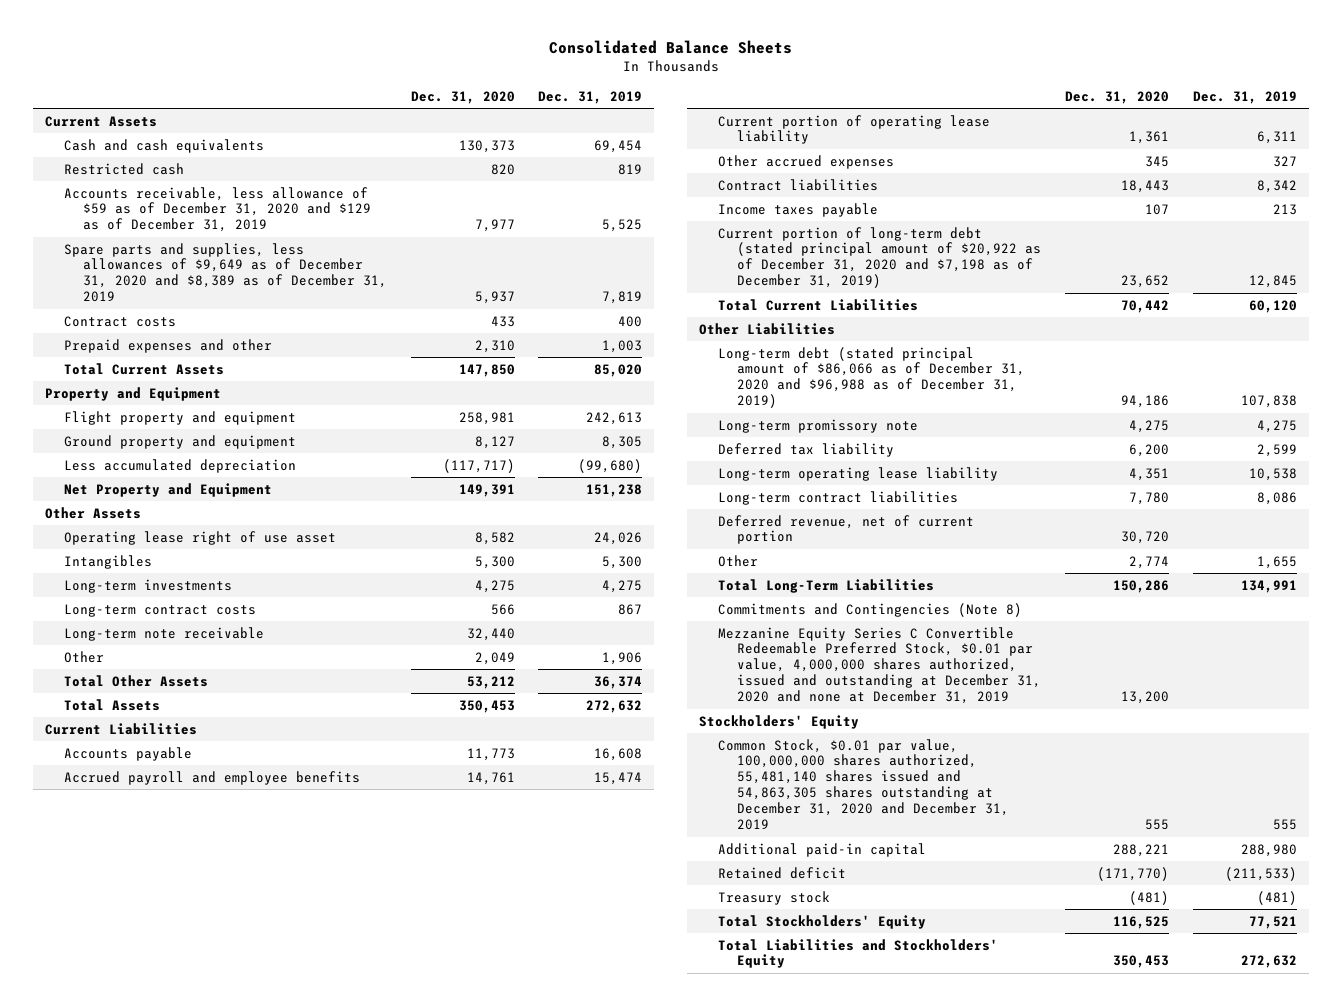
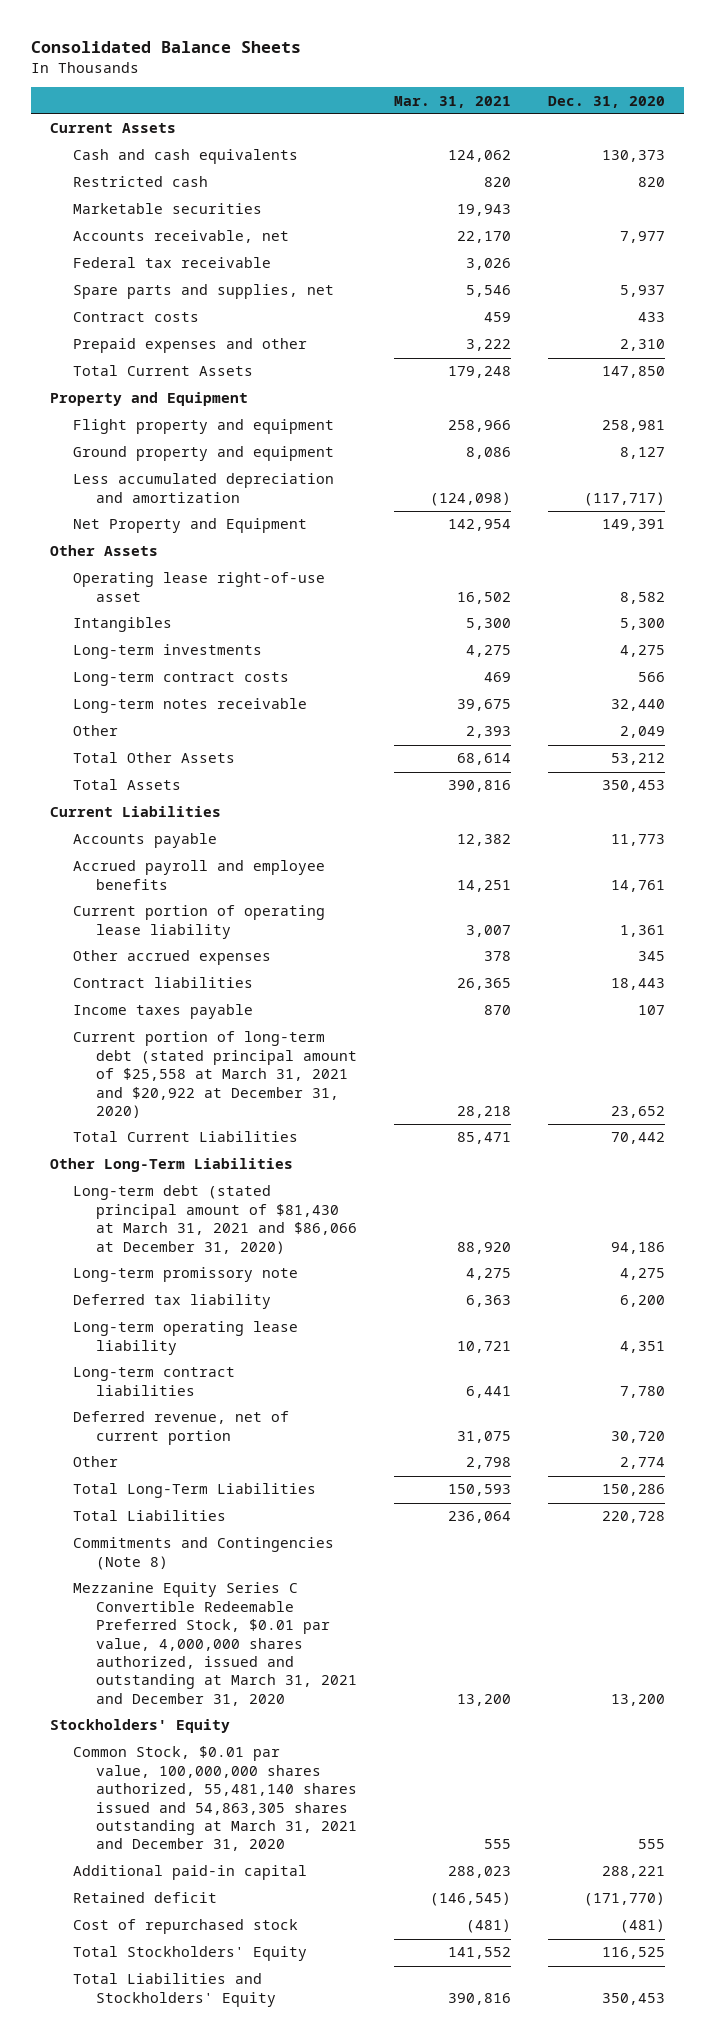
[538,91,643,105] Dec. 31, 2019 -> none
none -> [393,95,511,108] Mar. 31, 2021
none -> [72,203,262,215] Marketable securities
[63,186,371,233] Accounts receivable, less allowance of $59 as of December 31, 2020 and $129 as of December 31, 2019 -> [72,230,289,244] Accounts receivable, net
none -> [72,257,271,269] Federal tax receivable
[63,242,387,303] Spare parts and supplies, less allowances of $9,649 as of December 31, 2020 and $8,389 as of December 31, 2019 -> [72,284,334,300] Spare parts and supplies, net
[63,458,296,473] Less accumulated depreciation -> [72,473,334,503] Less accumulated depreciation and amortization
[63,530,336,545] Operating lease right of use asset -> [72,572,325,602] Operating lease right-of-use asset
[63,626,264,641] Long-term note receivable -> [72,698,307,714] Long-term notes receivable
[718,226,1042,289] Current portion of long-term debt (stated principal amount of $20,922 as of December 31, 2020 and $7,198 as of December 31, 2019) -> [72,1031,357,1119] Current portion of long-term debt (stated principal amount of $25,558 at March 31, 2021 and $20,922 at December 31, 2020)
[699,322,836,335] Other Liabilities -> [49,1158,293,1173] Other Long-Term Liabilities
[718,346,1026,409] Long-term debt (stated principal amount of $86,066 as of December 31, 2020 and $96,988 as of December 31, 2019) -> [72,1185,357,1254] Long-term debt (stated principal amount of $81,430 at March 31, 2021 and $86,066 at December 31, 2020)
none -> [72,1510,226,1522] Total Liabilities
[718,626,1042,705] Mezzanine Equity Series C Convertible Redeemable Preferred Stock, $0.01 par value, 4,000,000 shares authorized, issued and outstanding at December 31, 2020 and none at December 31, 2019 -> [72,1582,357,1706] Mezzanine Equity Series C Convertible Redeemable Preferred Stock, $0.01 par value, 4,000,000 shares authorized, issued and outstanding at March 31, 2021 and December 31, 2020
[718,738,1010,831] Common Stock, $0.01 par value, 100,000,000 shares authorized, 55,481,140 shares issued and 54,863,305 shares outstanding at December 31, 2020 and December 31, 2019 -> [72,1746,357,1852] Common Stock, $0.01 par value, 100,000,000 shares authorized, 55,481,140 shares issued and 54,863,305 shares outstanding at March 31, 2021 and December 31, 2020
[718,890,831,905] Treasury stock -> [72,1919,298,1935] Cost of repurchased stock

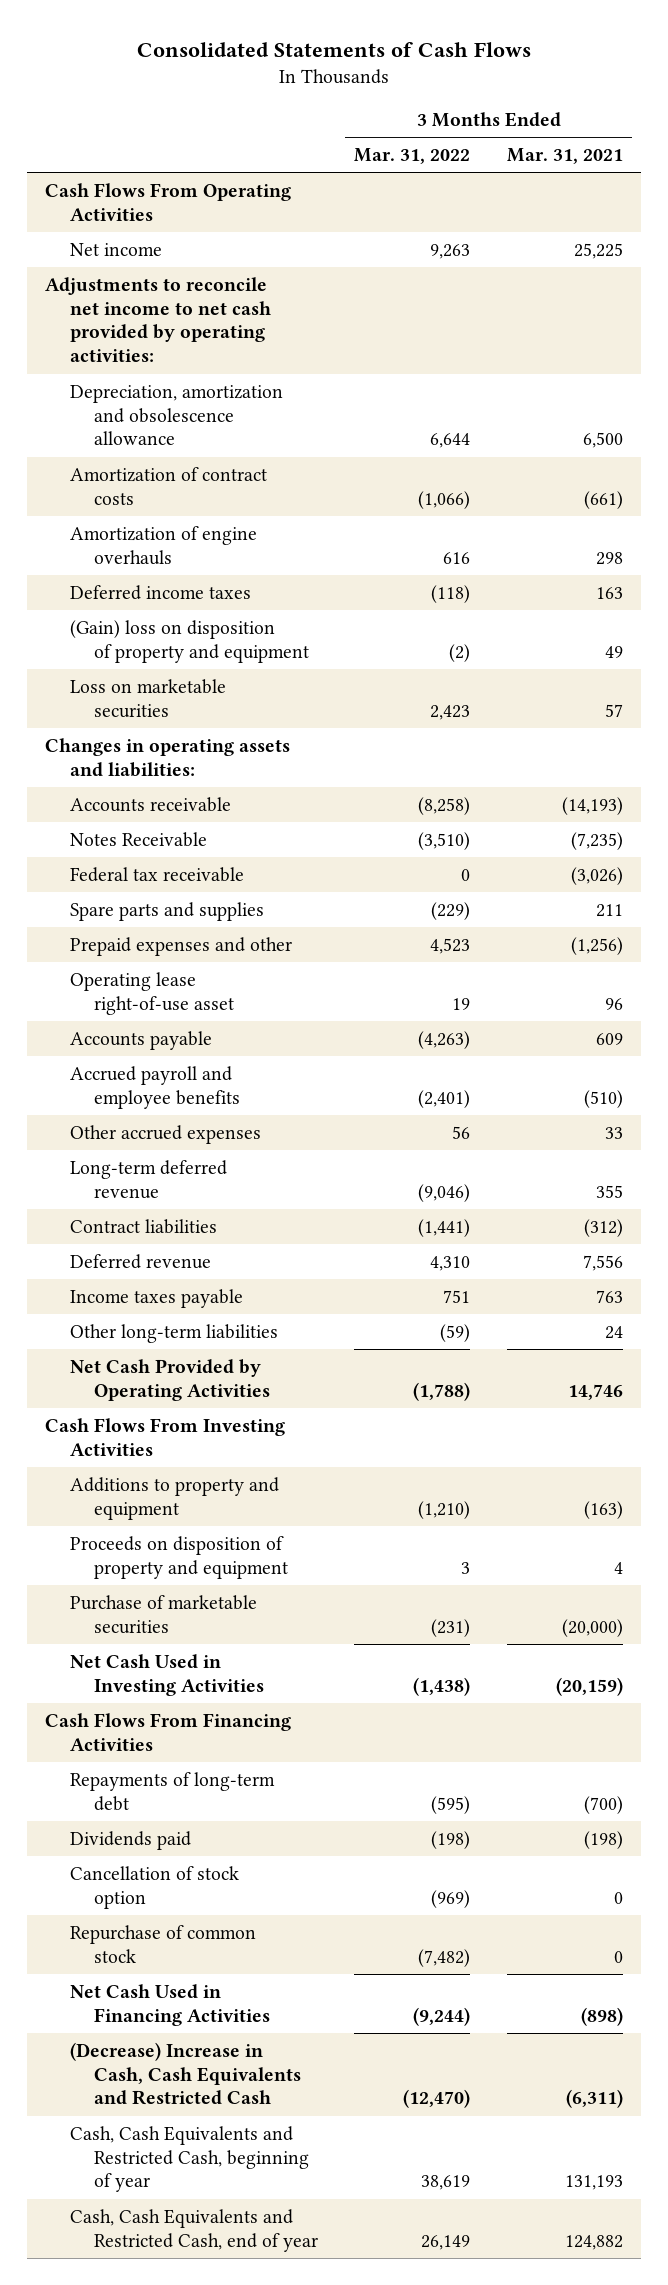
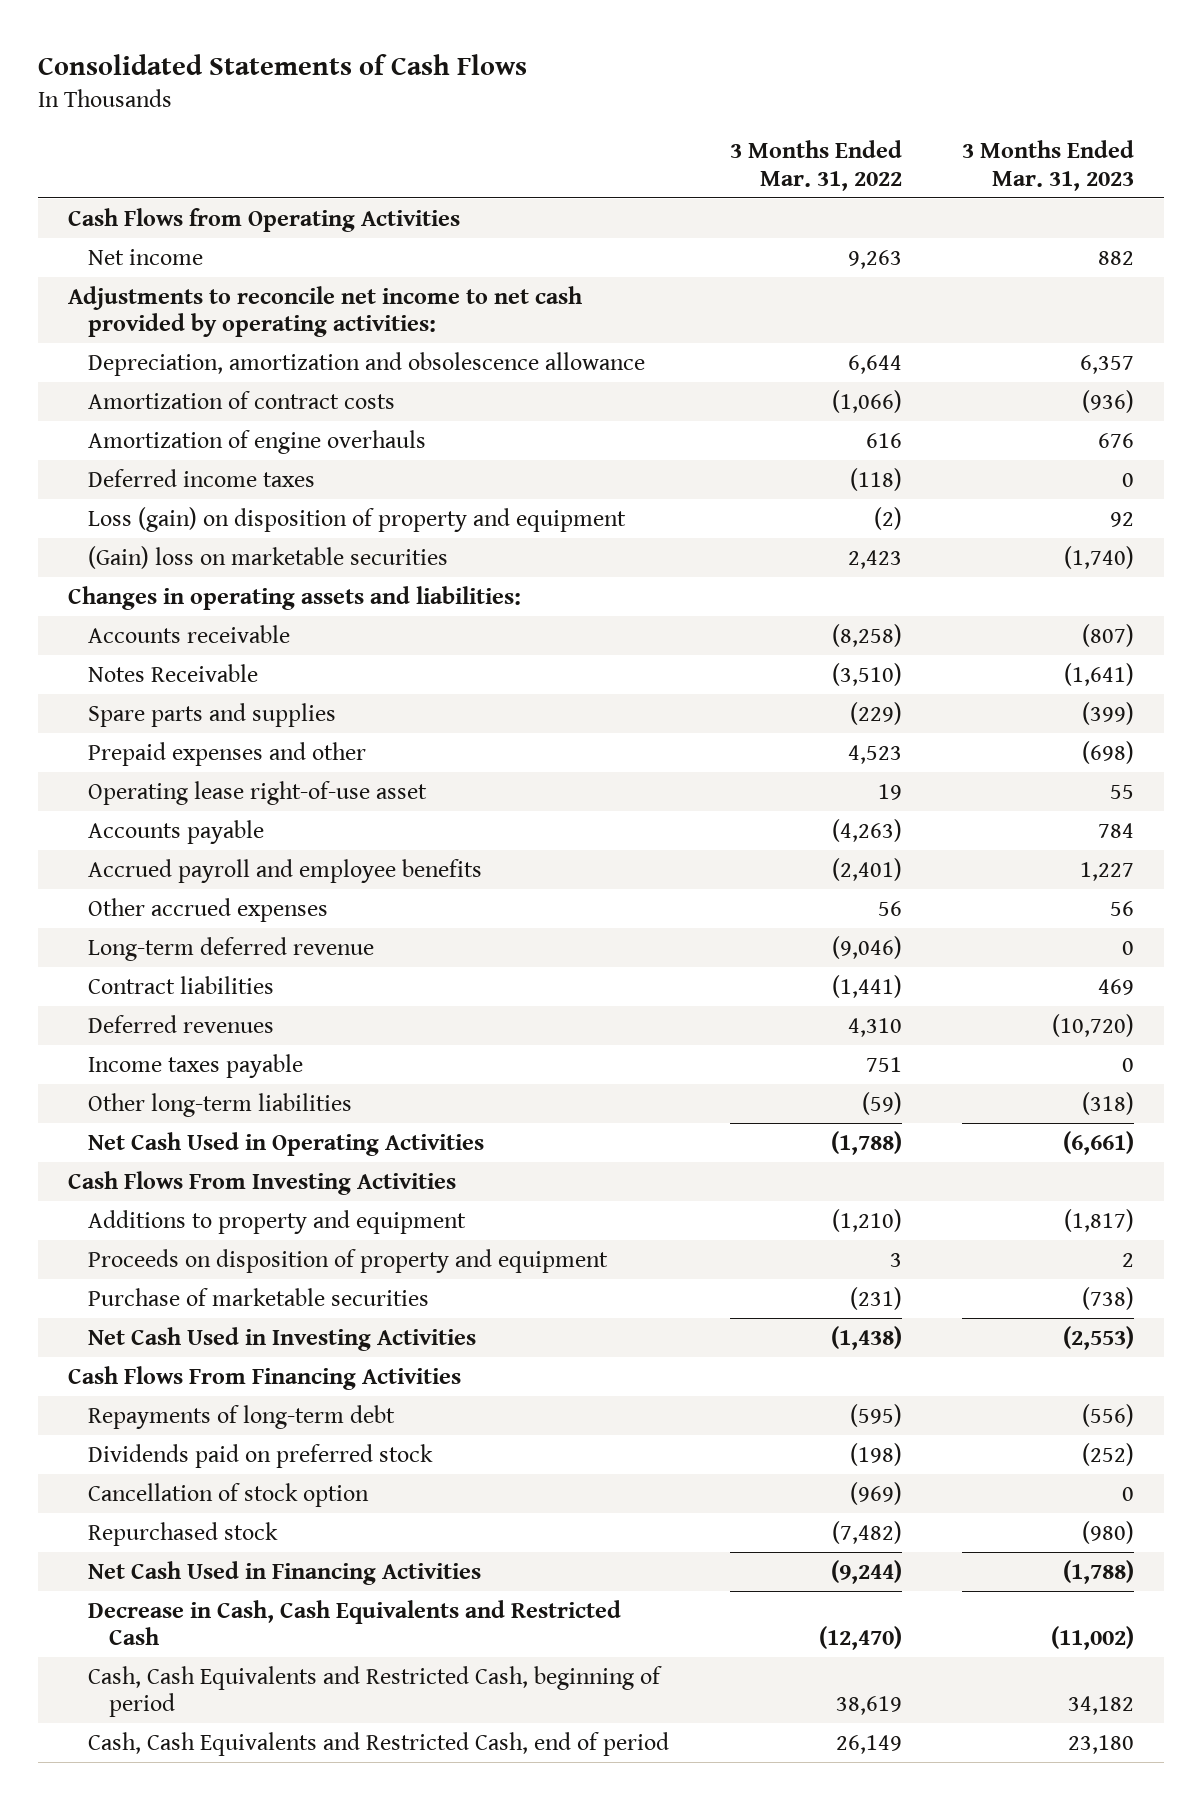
[506,148,623,165] Mar. 31, 2021 -> none
none -> [961,139,1134,191] 3 Months Ended Mar. 31, 2023
[45,182,292,221] Cash Flows From Operating Activities -> [67,207,460,232] Cash Flows from Operating Activities
[69,619,309,663] (Gain) loss on disposition of property and equipment -> [88,506,627,532] Loss (gain) on disposition of property and equipment
[69,678,226,718] Loss on marketable securities -> [88,545,449,569] (Gain) loss on marketable securities
[69,866,244,882] Federal tax receivable -> none
[69,1253,211,1269] Deferred revenue -> [88,1014,275,1033] Deferred revenues
[69,1358,270,1401] Net Cash Provided by Operating Activities -> [88,1131,485,1156] Net Cash Used in Operating Activities
[69,1830,191,1850] Dividends paid -> [88,1443,434,1468] Dividends paid on preferred stock
[69,1924,256,1963] Repurchase of common stock -> [88,1521,279,1546] Repurchased stock
[69,2041,301,2106] (Decrease) Increase in Cash, Cash Equivalents and Restricted Cash -> [88,1599,622,1646] Decrease in Cash, Cash Equivalents and Restricted Cash
[69,2125,309,2193] Cash, Cash Equivalents and Restricted Cash, beginning of year -> [88,1665,663,1718] Cash, Cash Equivalents and Restricted Cash, beginning of period
[69,2208,318,2252] Cash, Cash Equivalents and Restricted Cash, end of year -> [88,1731,670,1756] Cash, Cash Equivalents and Restricted Cash, end of period

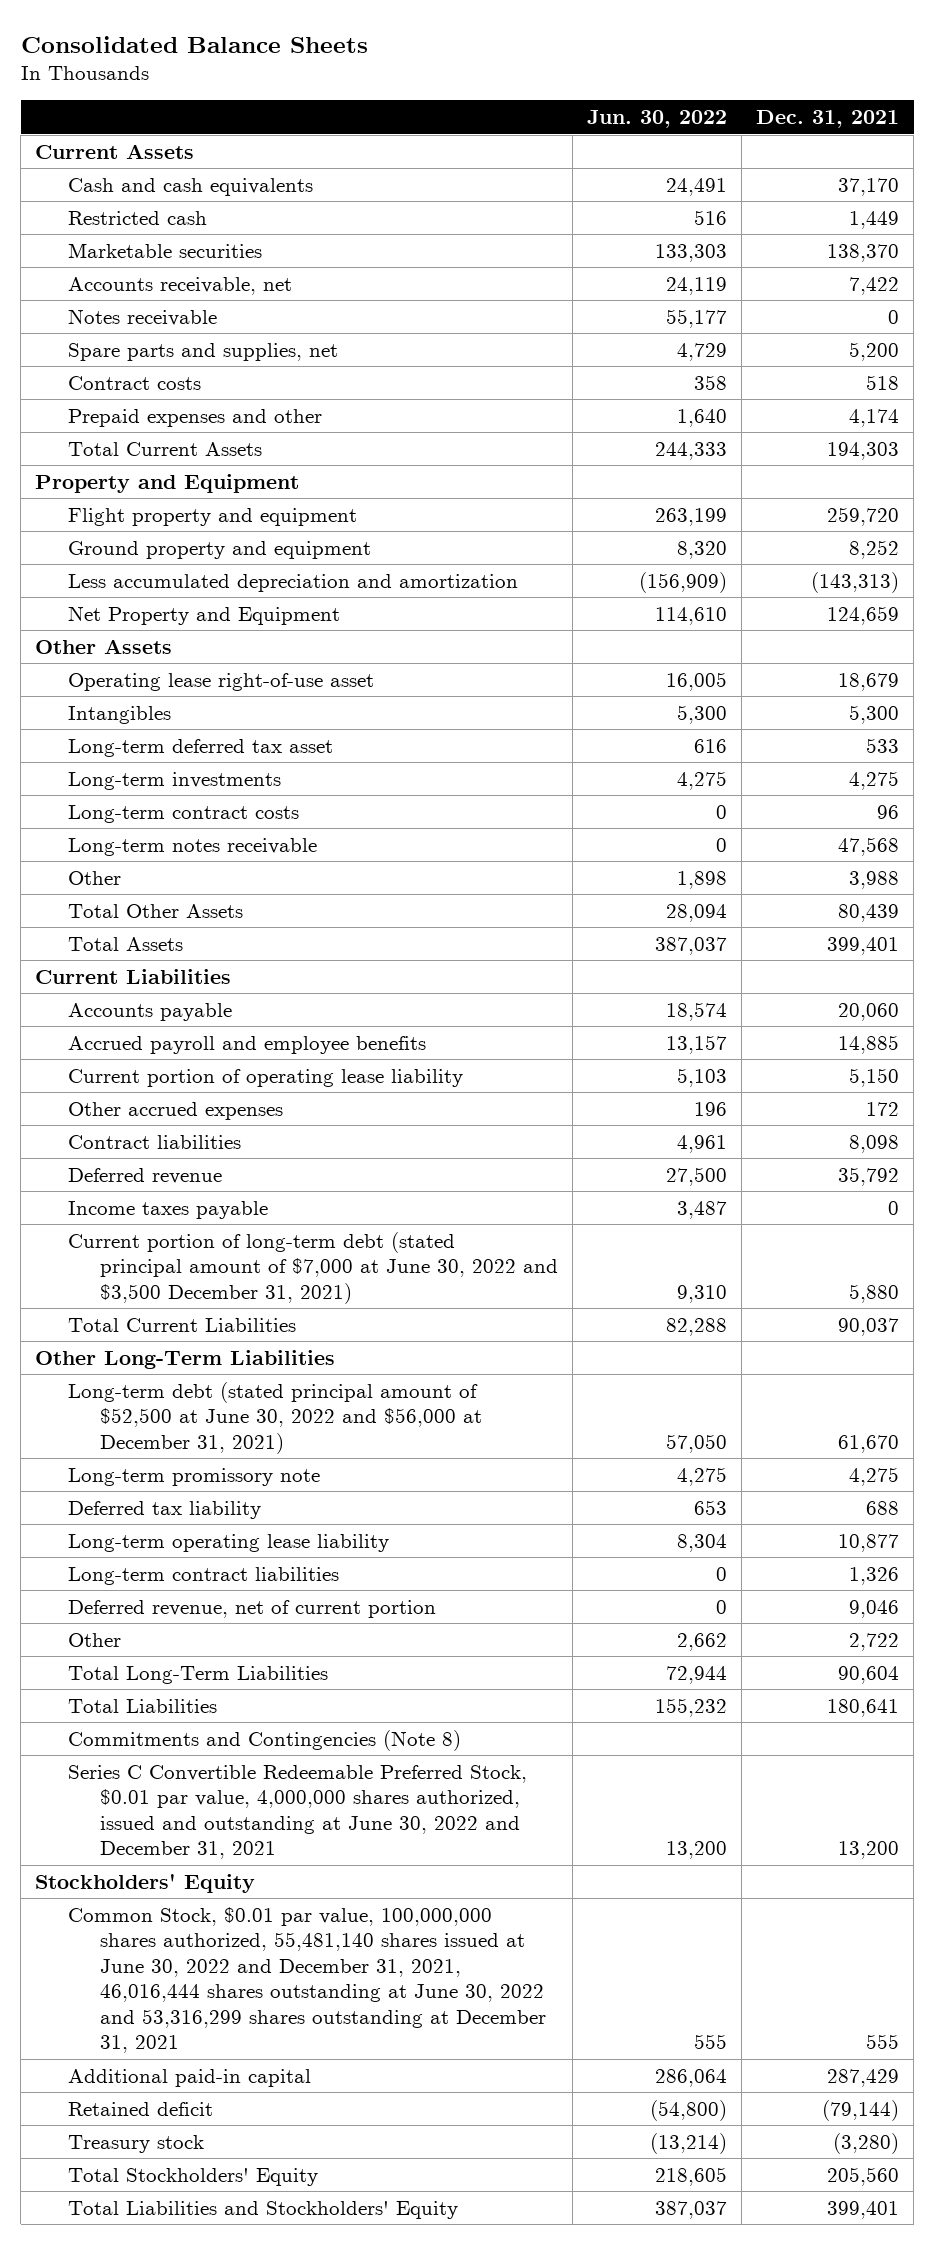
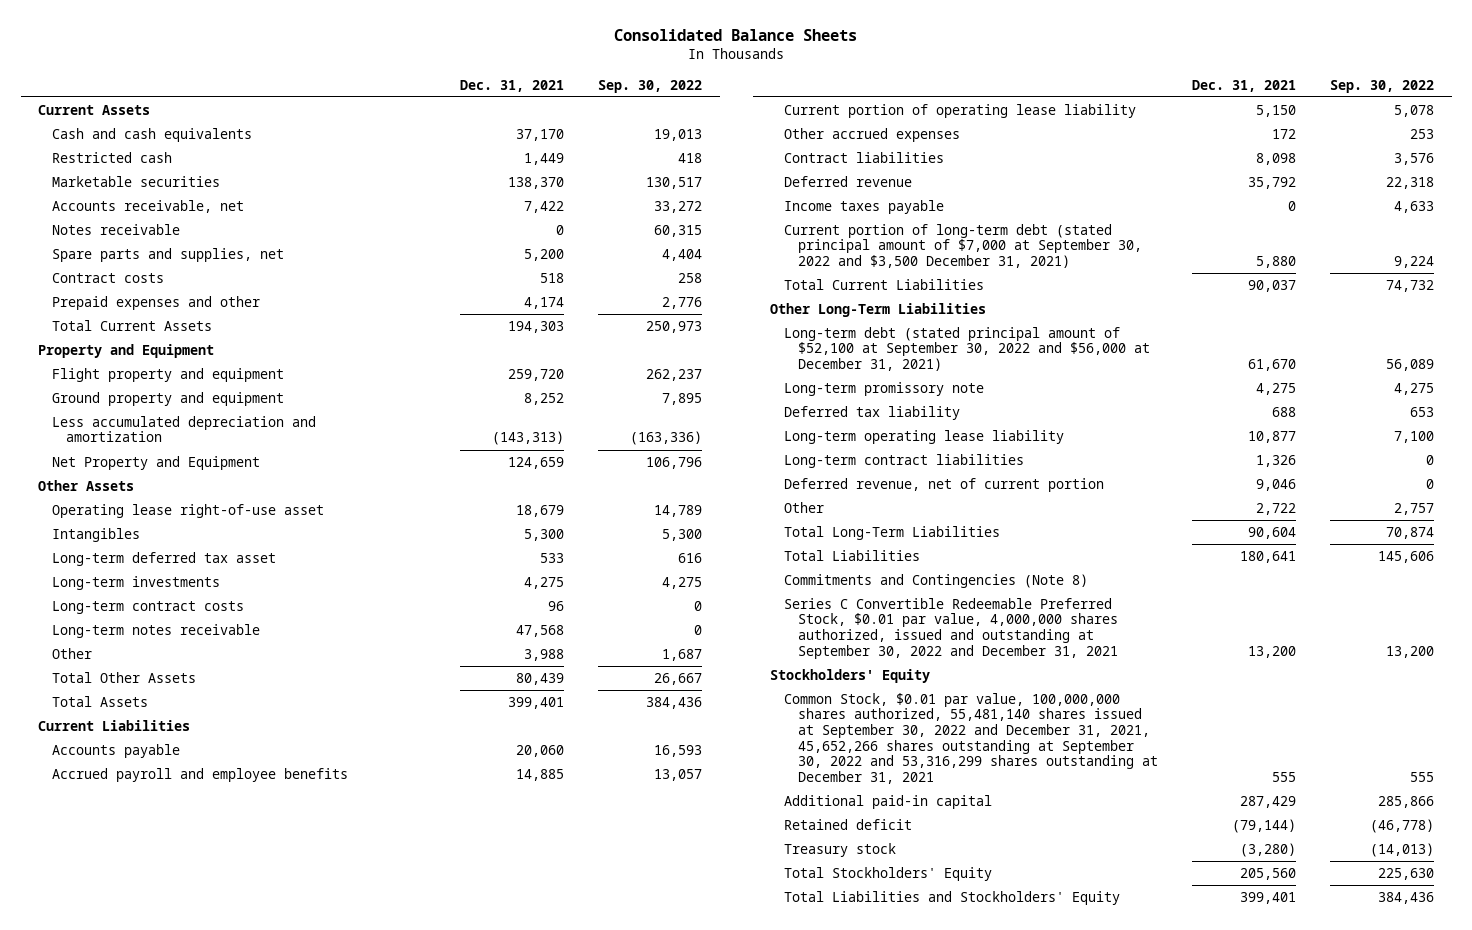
[587,110,728,129] Jun. 30, 2022 -> none
none -> [598,79,703,93] Sep. 30, 2022
[67,1231,559,1304] Current portion of long-term debt (stated principal amount of $7,000 at June 30, 2022 and $3,500 December 31, 2021) -> [783,223,1142,269] Current portion of long-term debt (stated principal amount of $7,000 at September 30, 2022 and $3,500 December 31, 2021)
[67,1381,483,1454] Long-term debt (stated principal amount of $52,500 at June 30, 2022 and $56,000 at December 31, 2021) -> [783,326,1150,372] Long-term debt (stated principal amount of $52,100 at September 30, 2022 and $56,000 at December 31, 2021)
[67,1764,527,1860] Series C Convertible Redeemable Preferred Stock, $0.01 par value, 4,000,000 shares authorized, issued and outstanding at June 30, 2022 and December 31, 2021 -> [783,597,1118,659] Series C Convertible Redeemable Preferred Stock, $0.01 par value, 4,000,000 shares authorized, issued and outstanding at September 30, 2022 and December 31, 2021
[67,1906,547,2054] Common Stock, $0.01 par value, 100,000,000 shares authorized, 55,481,140 shares issued at June 30, 2022 and December 31, 2021, 46,016,444 shares outstanding at June 30, 2022 and 53,316,299 shares outstanding at December 31, 2021 -> [783,692,1158,784] Common Stock, $0.01 par value, 100,000,000 shares authorized, 55,481,140 shares issued at September 30, 2022 and December 31, 2021, 45,652,266 shares outstanding at September 30, 2022 and 53,316,299 shares outstanding at December 31, 2021

